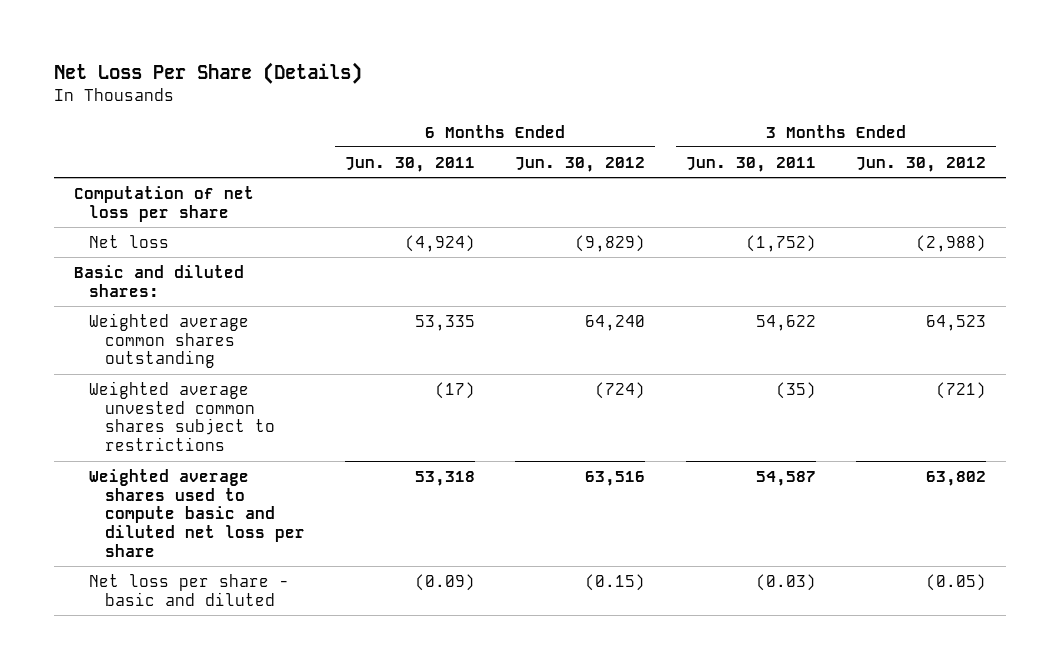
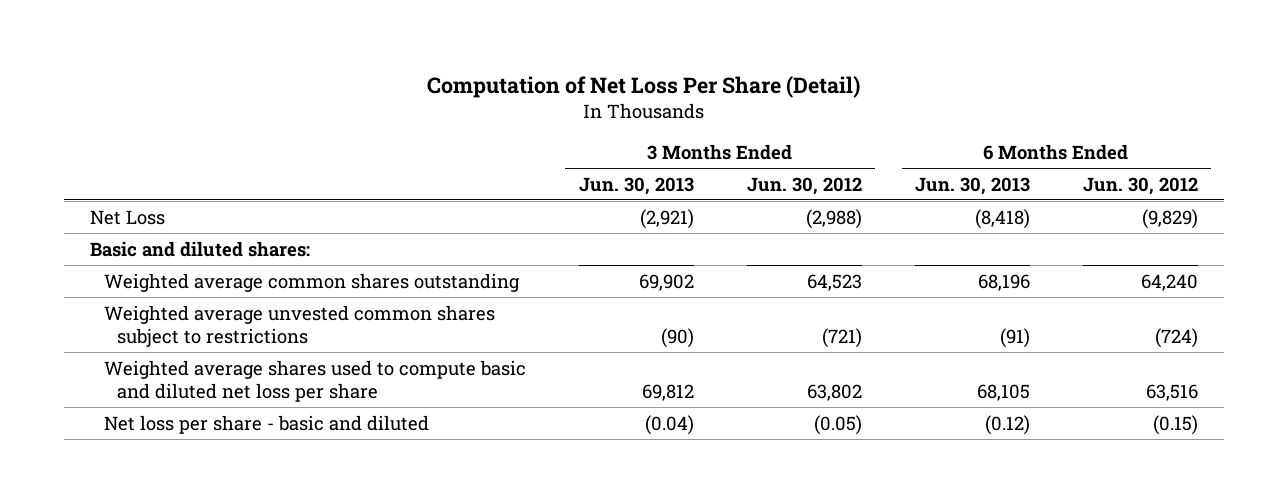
[53,61,362,84] Net Loss Per Share (Details) -> [427,75,861,98] Computation of Net Loss Per Share (Detail)
[345,156,476,172] Jun. 30, 2011 -> none
[685,156,816,172] Jun. 30, 2011 -> none
none -> [578,176,694,195] Jun. 30, 2013
none -> [914,176,1030,195] Jun. 30, 2013
[73,185,254,222] Computation of net loss per share -> none
[89,234,170,248] Net loss -> [90,209,166,225] Net Loss

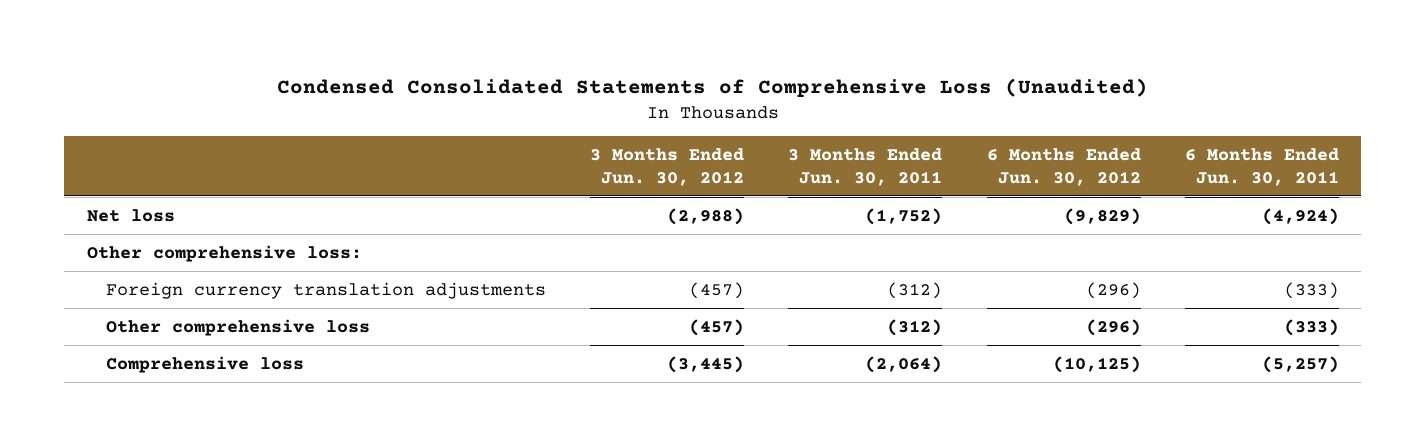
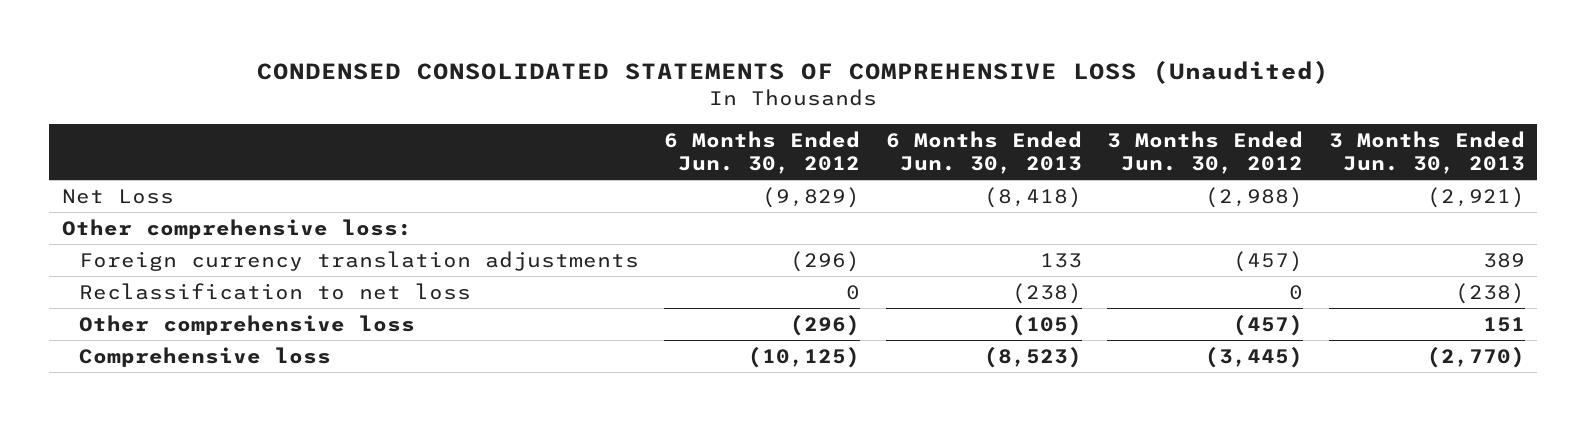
[276,77,1148,97] Condensed Consolidated Statements of Comprehensive Loss (Unaudited) -> [257,59,1330,84] CONDENSED CONSOLIDATED STATEMENTS OF COMPREHENSIVE LOSS (Unaudited)
[788,147,943,186] 3 Months Ended Jun. 30, 2011 -> none
[1185,147,1340,186] 6 Months Ended Jun. 30, 2011 -> none
none -> [885,130,1082,175] 6 Months Ended Jun. 30, 2013
none -> [1328,130,1525,175] 3 Months Ended Jun. 30, 2013
[86,208,175,222] Net loss -> [61,188,174,204] Net Loss
none -> [78,282,471,300] Reclassification to net loss

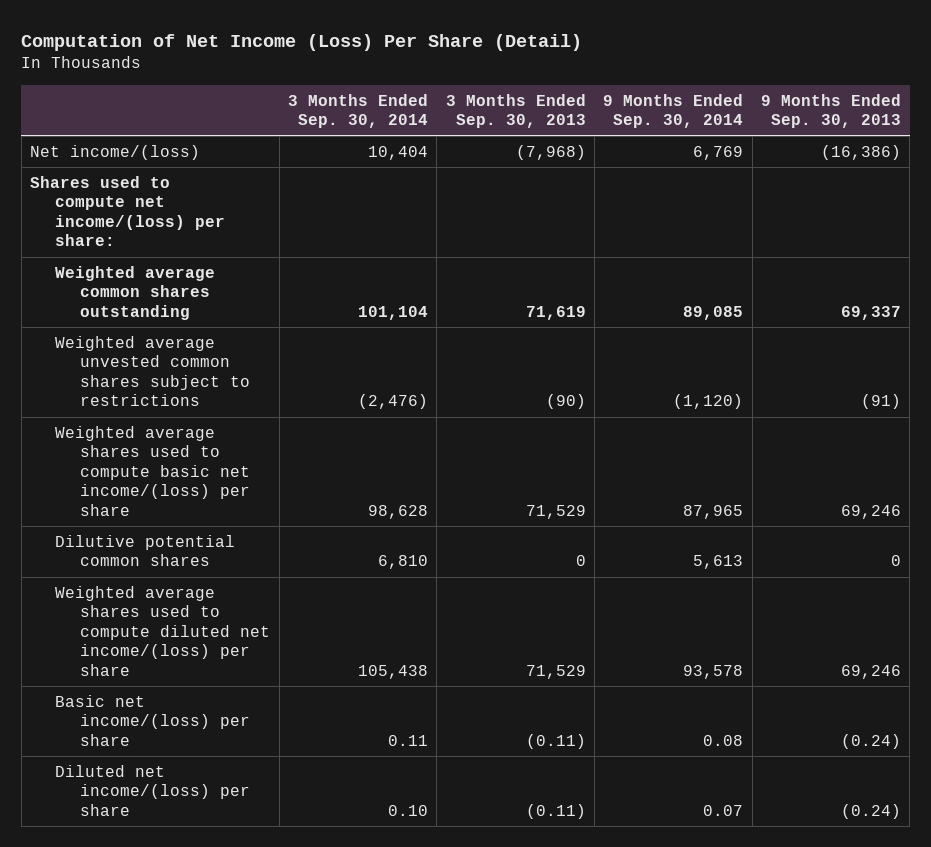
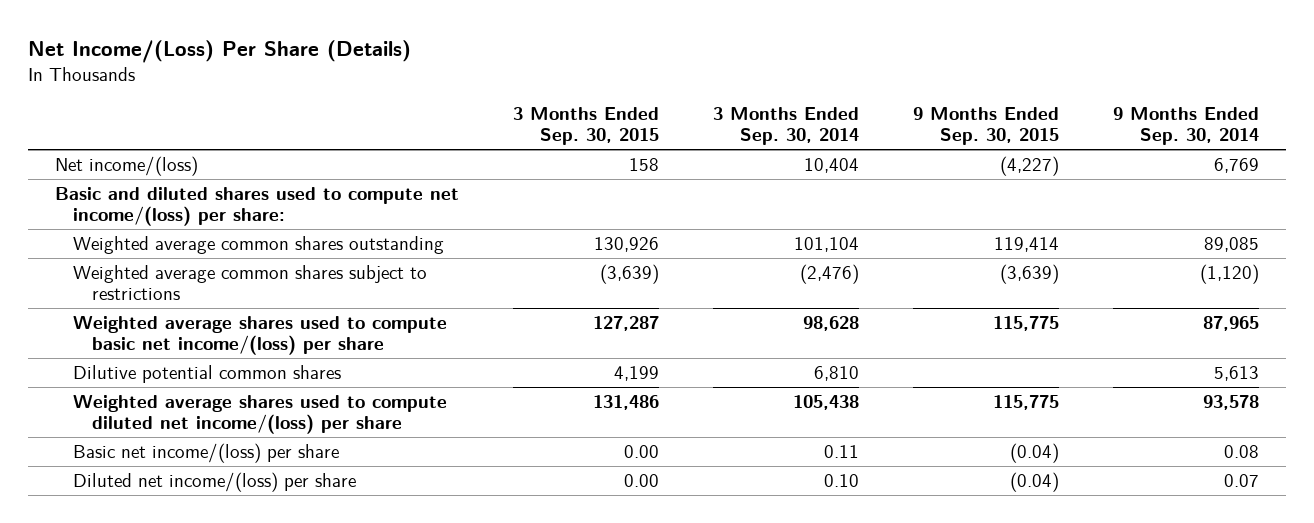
[21,33,583,51] Computation of Net Income (Loss) Per Share (Detail) -> [27,40,411,64] Net Income/(Loss) Per Share (Details)
[445,93,586,129] 3 Months Ended Sep. 30, 2013 -> none
[761,93,902,129] 9 Months Ended Sep. 30, 2013 -> none
none -> [512,107,659,146] 3 Months Ended Sep. 30, 2015
none -> [912,107,1059,146] 9 Months Ended Sep. 30, 2015
[30,175,226,247] Shares used to compute net income/(loss) per share: -> [54,186,459,227] Basic and diluted shares used to compute net income/(loss) per share:
[55,335,251,407] Weighted average unvested common shares subject to restrictions -> [73,264,428,301] Weighted average common shares subject to restrictions

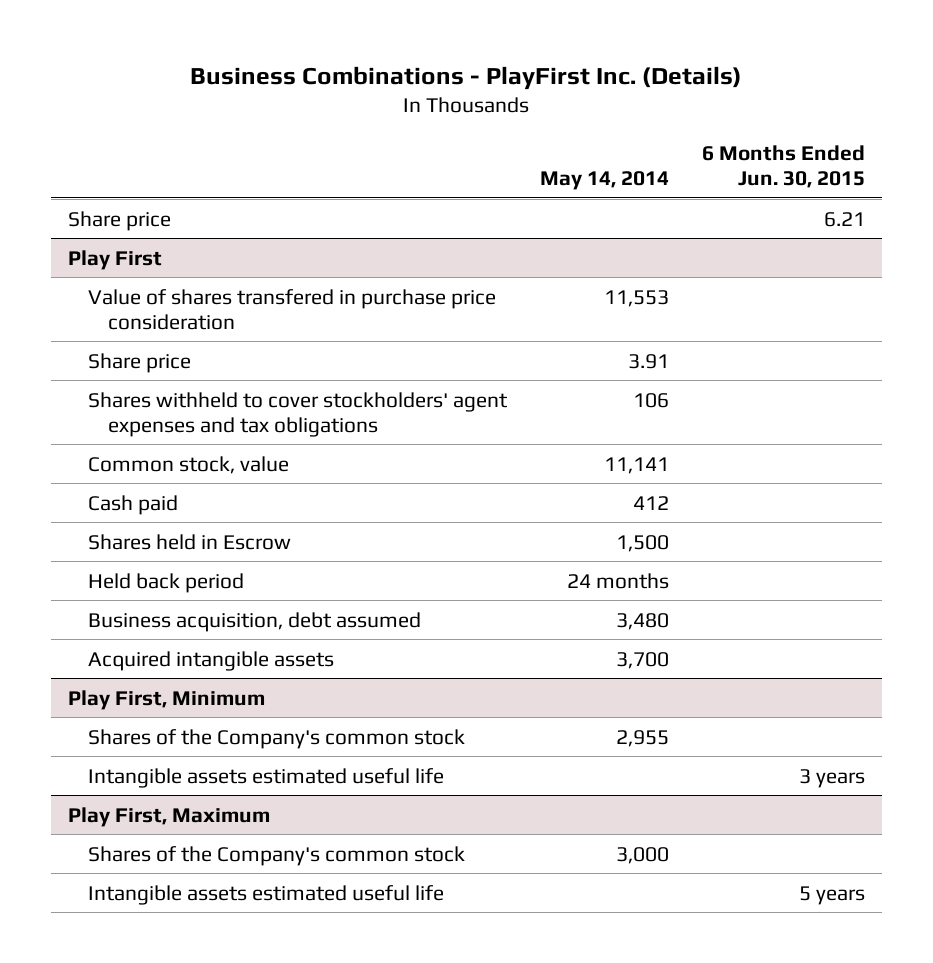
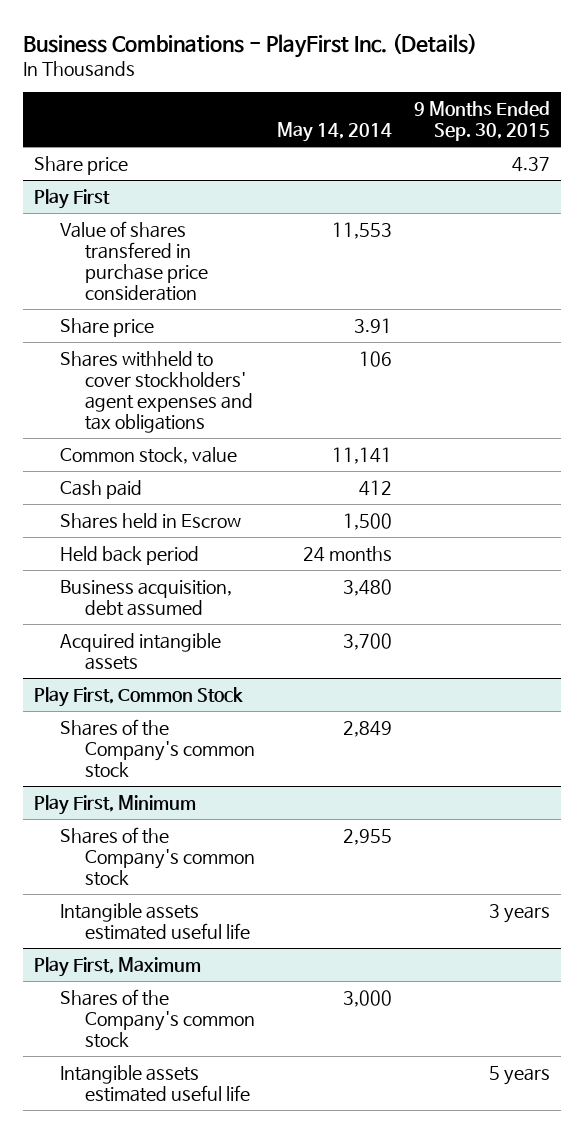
[702,144,866,188] 6 Months Ended Jun. 30, 2015 -> none
none -> [414,101,551,142] 9 Months Ended Sep. 30, 2015
none -> [33,686,243,707] Play First, Common Stock
none -> [59,718,256,778] Shares of the Company's common stock

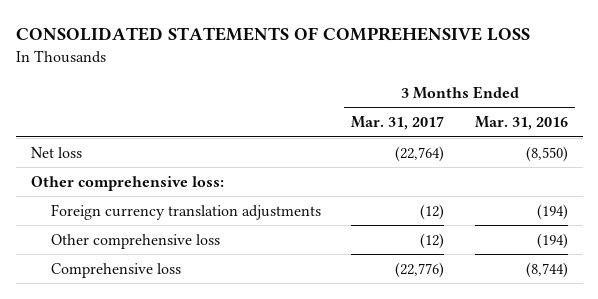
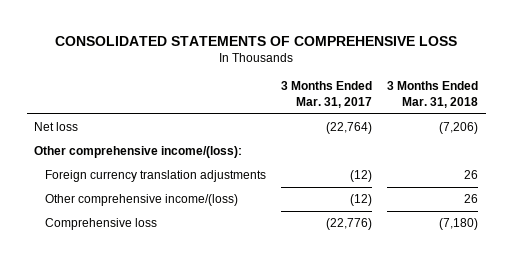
[474,116,568,131] Mar. 31, 2016 -> none
none -> [387,81,479,108] 3 Months Ended Mar. 31, 2018
[30,175,224,191] Other comprehensive loss: -> [34,146,243,159] Other comprehensive income/(loss):
[51,233,221,249] Other comprehensive loss -> [45,194,239,207] Other comprehensive income/(loss)

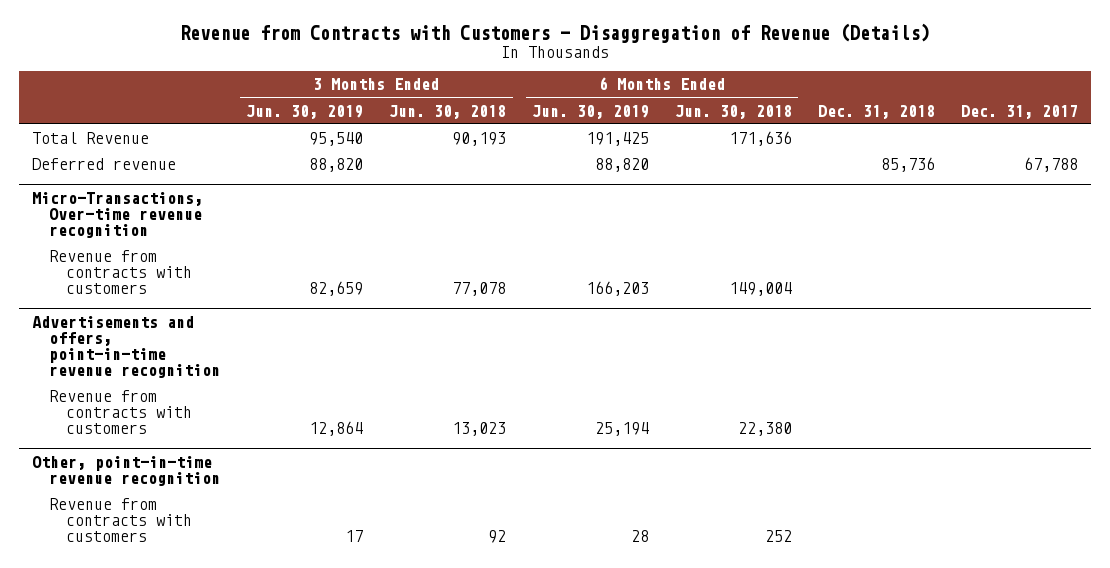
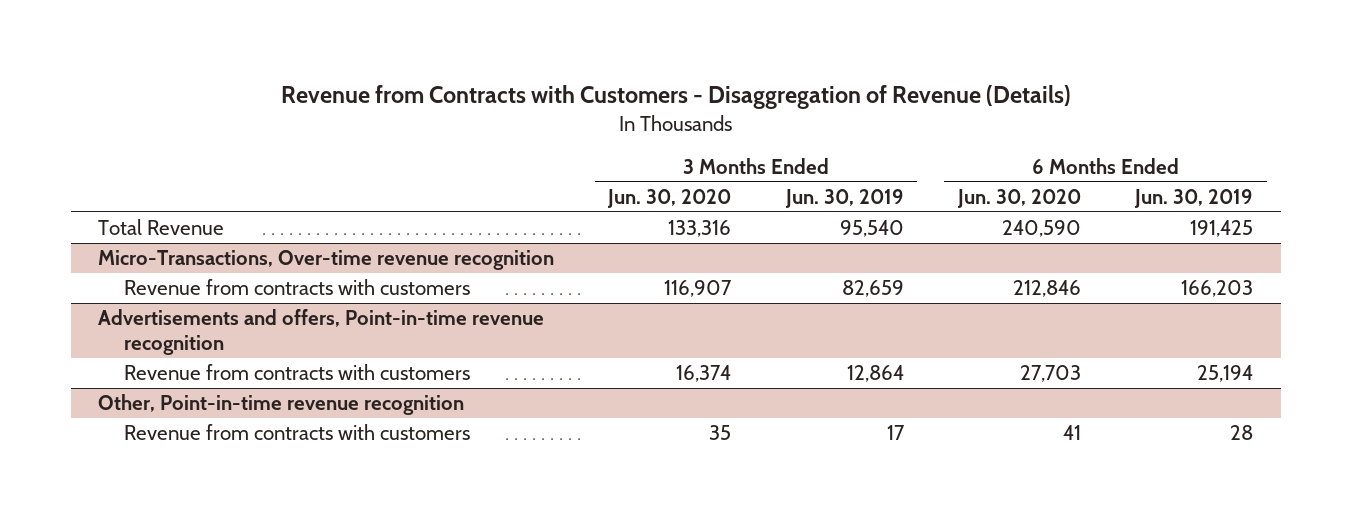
[389,104,507,119] Jun. 30, 2018 -> none
[674,104,792,119] Jun. 30, 2018 -> none
[817,104,935,119] Dec. 31, 2018 -> none
[960,104,1078,119] Dec. 31, 2017 -> none
none -> [607,188,732,208] Jun. 30, 2020
none -> [957,188,1082,208] Jun. 30, 2020
[32,158,177,171] Deferred revenue -> none
[32,316,221,379] Advertisements and offers, point-in-time revenue recognition -> [98,309,545,356] Advertisements and offers, Point-in-time revenue recognition
[32,456,221,487] Other, point-in-time revenue recognition -> [98,394,465,416] Other, Point-in-time revenue recognition

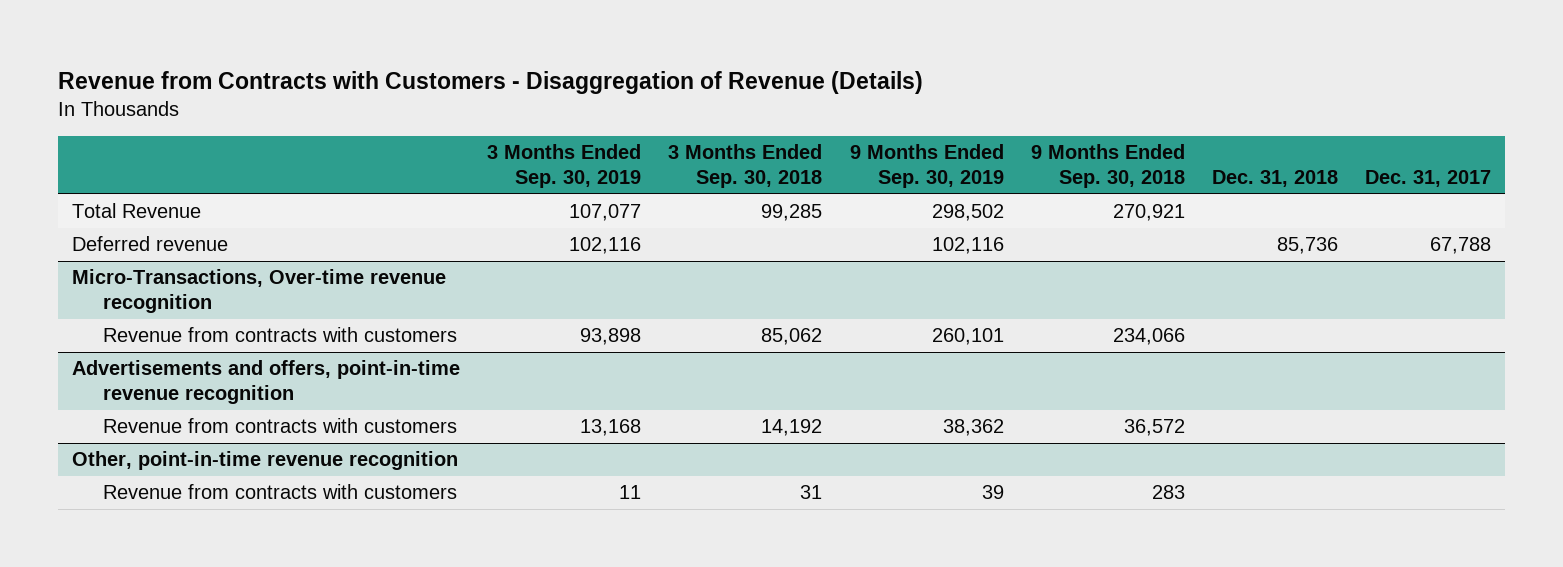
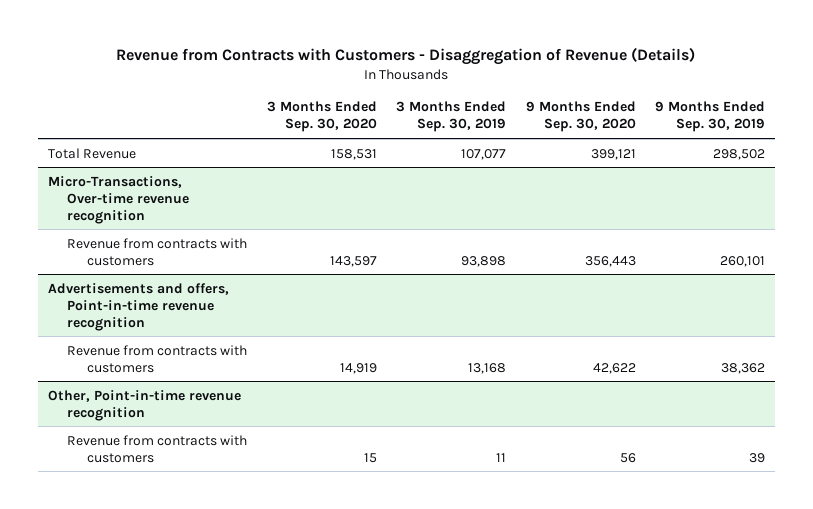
[668,144,823,189] 3 Months Ended Sep. 30, 2018 -> none
[1030,144,1185,189] 9 Months Ended Sep. 30, 2018 -> none
[1211,170,1338,188] Dec. 31, 2018 -> none
[1365,170,1492,188] Dec. 31, 2017 -> none
none -> [266,101,377,133] 3 Months Ended Sep. 30, 2020
none -> [525,101,636,133] 9 Months Ended Sep. 30, 2020
[71,236,228,252] Deferred revenue -> none
[71,360,460,404] Advertisements and offers, point-in-time revenue recognition -> [47,282,229,331] Advertisements and offers, Point-in-time revenue recognition
[71,451,458,471] Other, point-in-time revenue recognition -> [47,389,241,421] Other, Point-in-time revenue recognition

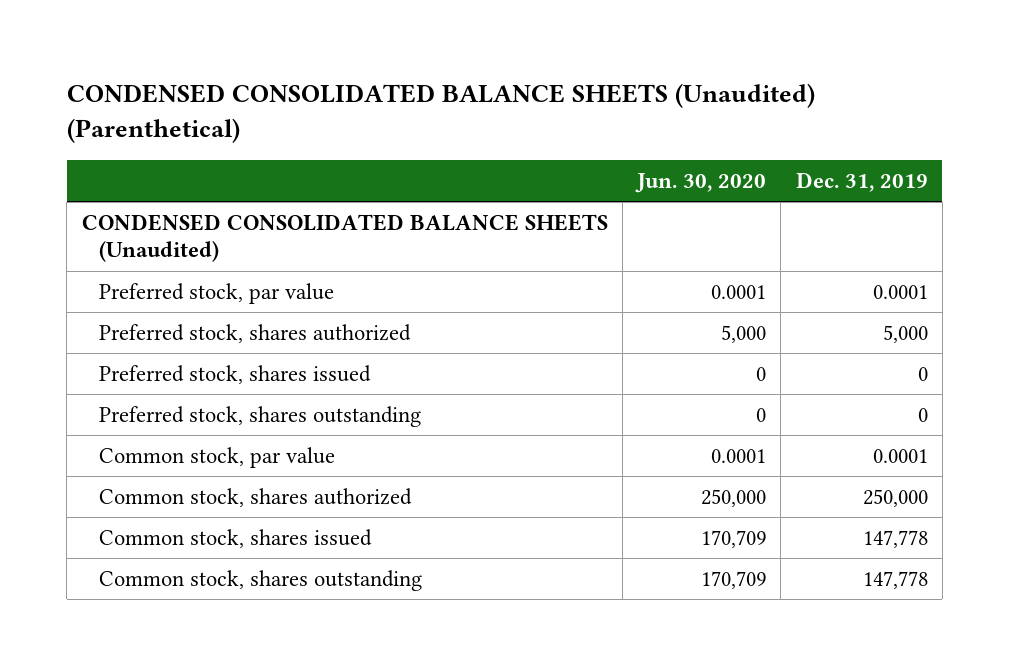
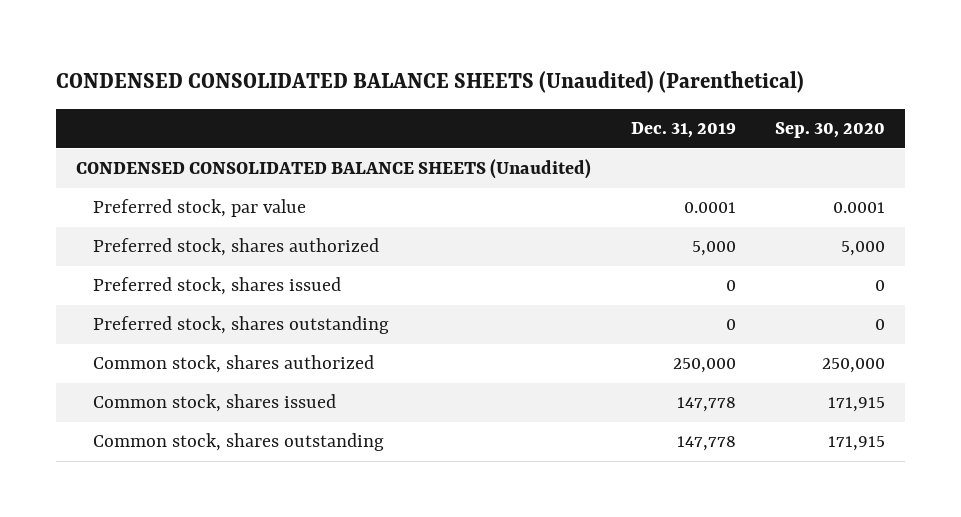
[635,173,767,194] Jun. 30, 2020 -> none
none -> [775,122,886,139] Sep. 30, 2020
[98,447,335,469] Common stock, par value -> none

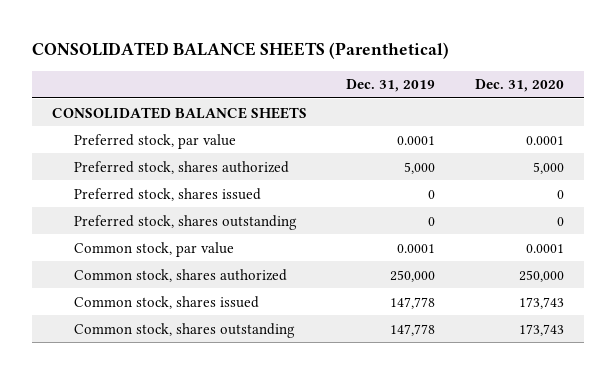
[56,71,805,94] CONDENSED CONSOLIDATED BALANCE SHEETS (Unaudited) (Parenthetical) -> [31,42,449,60] CONSOLIDATED BALANCE SHEETS (Parenthetical)
[775,122,886,139] Sep. 30, 2020 -> none
none -> [474,79,564,93] Dec. 31, 2020
[75,159,591,180] CONDENSED CONSOLIDATED BALANCE SHEETS (Unaudited) -> [51,106,307,119] CONSOLIDATED BALANCE SHEETS
none -> [74,241,235,257] Common stock, par value

